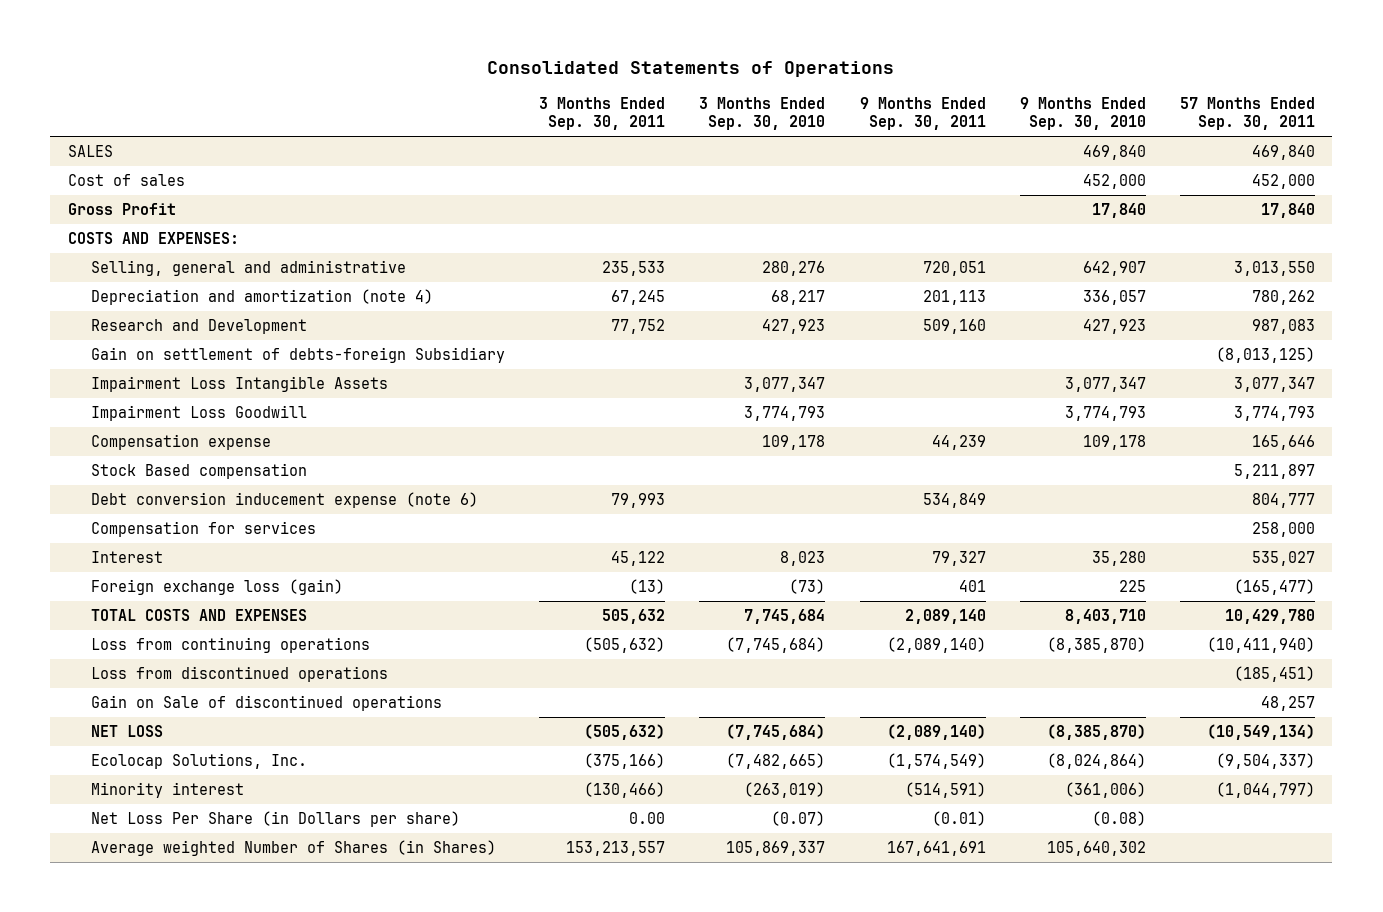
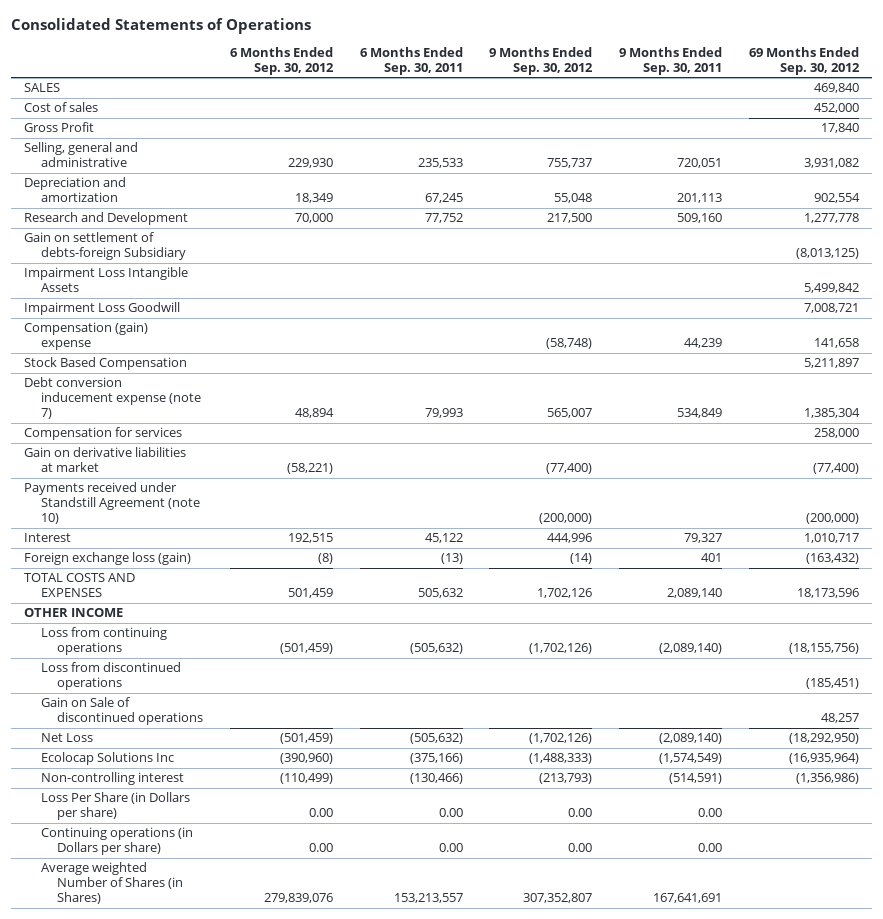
[539,96,666,131] 3 Months Ended Sep. 30, 2011 -> none
[699,96,826,131] 3 Months Ended Sep. 30, 2010 -> none
[1019,96,1146,131] 9 Months Ended Sep. 30, 2010 -> none
[1180,96,1316,131] 57 Months Ended Sep. 30, 2011 -> none
none -> [229,46,334,75] 6 Months Ended Sep. 30, 2012
none -> [359,46,463,75] 6 Months Ended Sep. 30, 2011
none -> [489,46,594,75] 9 Months Ended Sep. 30, 2012
none -> [748,46,860,75] 69 Months Ended Sep. 30, 2012
[67,232,239,245] COSTS AND EXPENSES: -> none
[90,289,433,306] Depreciation and amortization (note 4) -> [24,177,127,203] Depreciation and amortization
[90,434,271,451] Compensation expense -> [24,322,149,351] Compensation (gain) expense
[90,463,307,480] Stock Based compensation -> [24,357,188,371] Stock Based Compensation
[90,492,478,509] Debt conversion inducement expense (note 6) -> [24,377,201,420] Debt conversion inducement expense (note 7)
none -> [24,447,187,473] Gain on derivative liabilities at market
none -> [24,482,200,525] Payments received under Standstill Agreement (note 10)
none -> [24,608,124,618] OTHER INCOME
[90,725,163,738] NET LOSS -> [40,733,93,743] Net Loss
[90,753,307,770] Ecolocap Solutions, Inc. -> [40,752,174,766] Ecolocap Solutions Inc
[90,782,244,799] Minority interest -> [40,772,184,786] Non-controlling interest
none -> [40,792,190,821] Loss Per Share (in Dollars per share)
[90,811,460,828] Net Loss Per Share (in Dollars per share) -> [40,827,193,856] Continuing operations (in Dollars per share)
[931,811,986,827] (0.01) -> [698,843,723,853] 0.00

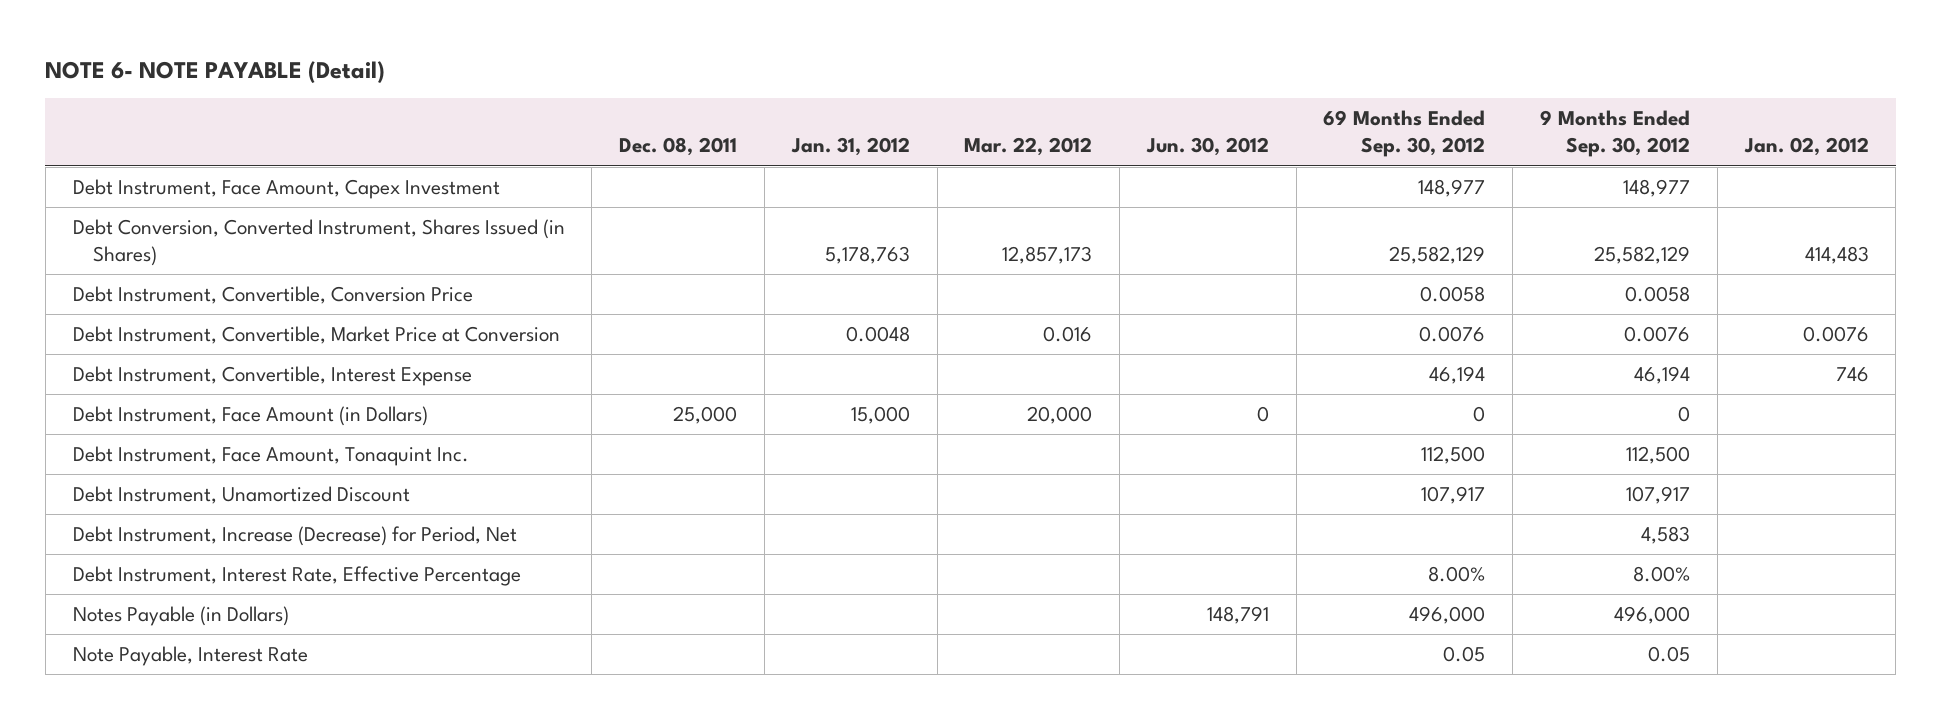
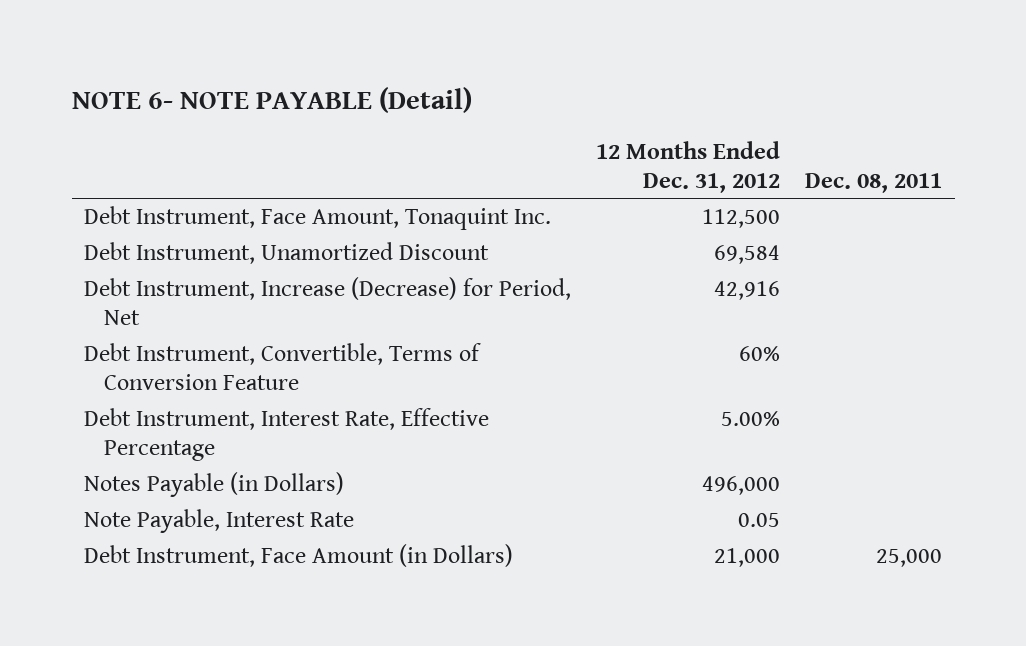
[790,137,910,157] Jan. 31, 2012 -> none
[964,137,1093,157] Mar. 22, 2012 -> none
[1145,137,1269,157] Jun. 30, 2012 -> none
[1323,110,1486,158] 69 Months Ended Sep. 30, 2012 -> none
[1540,110,1691,158] 9 Months Ended Sep. 30, 2012 -> none
[1743,137,1869,157] Jan. 02, 2012 -> none
none -> [596,140,781,193] 12 Months Ended Dec. 31, 2012
[72,179,500,200] Debt Instrument, Face Amount, Capex Investment -> none
[72,219,565,266] Debt Conversion, Converted Instrument, Shares Issued (in Shares) -> none
[72,286,473,305] Debt Instrument, Convertible, Conversion Price -> none
[72,326,560,345] Debt Instrument, Convertible, Market Price at Conversion -> none
[72,366,472,387] Debt Instrument, Convertible, Interest Expense -> none
none -> [84,343,482,391] Debt Instrument, Convertible, Terms of Conversion Feature
[72,406,428,427] Debt Instrument, Face Amount (in Dollars) -> [84,544,514,568] Debt Instrument, Face Amount (in Dollars)

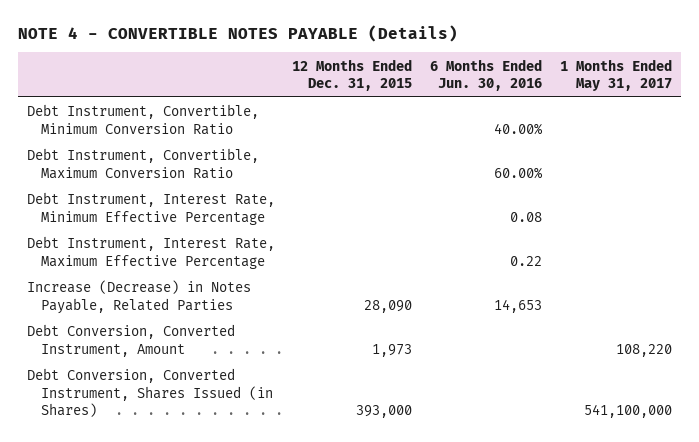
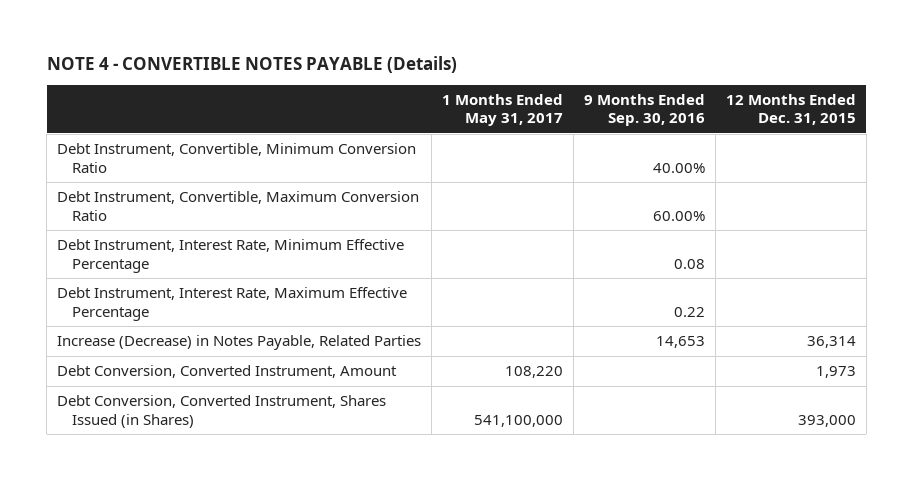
[430,58,543,91] 6 Months Ended Jun. 30, 2016 -> none
none -> [583,94,705,127] 9 Months Ended Sep. 30, 2016
[364,299,413,313] 28,090 -> [806,336,856,349] 36,314

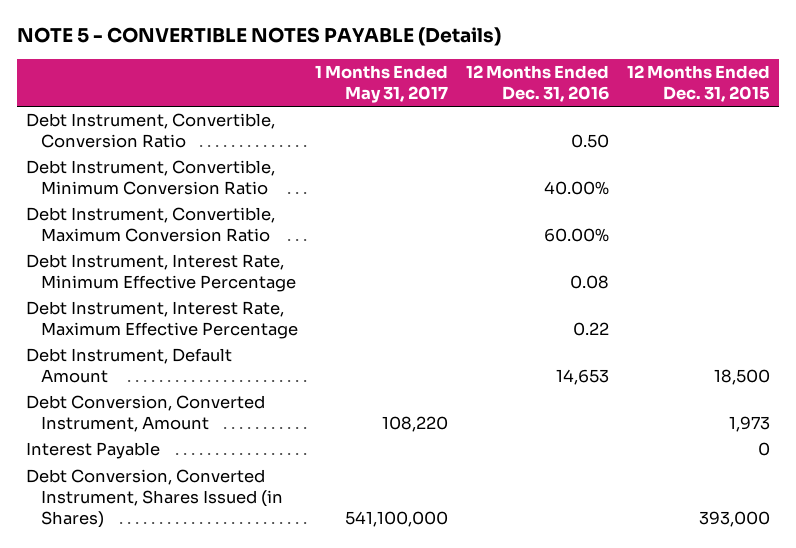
[46,55,457,73] NOTE 4 - CONVERTIBLE NOTES PAYABLE (Details) -> [16,27,501,47] NOTE 5 - CONVERTIBLE NOTES PAYABLE (Details)
[583,94,705,127] 9 Months Ended Sep. 30, 2016 -> none
none -> [466,64,610,102] 12 Months Ended Dec. 31, 2016
none -> [25,113,275,149] Debt Instrument, Convertible, Conversion Ratio
[57,335,422,351] Increase (Decrease) in Notes Payable, Related Parties -> none
none -> [25,348,232,384] Debt Instrument, Default Amount
none -> [25,442,160,460] Interest Payable

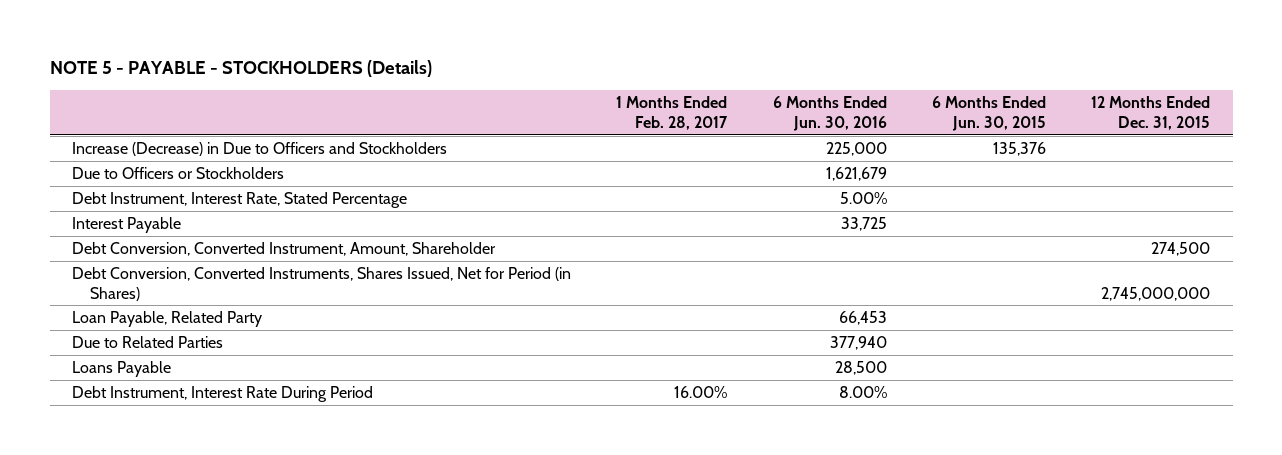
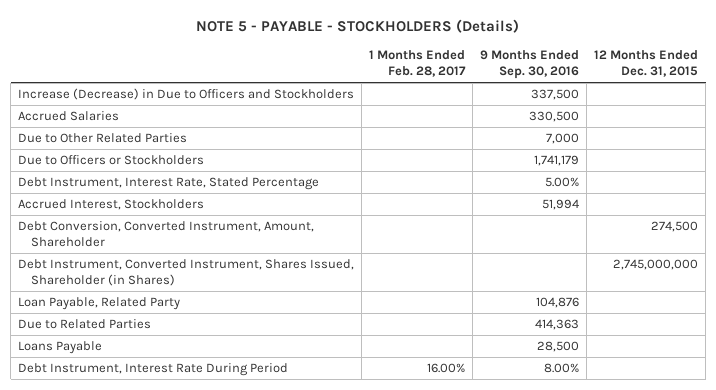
[772,96,887,132] 6 Months Ended Jun. 30, 2016 -> none
[931,96,1046,132] 6 Months Ended Jun. 30, 2015 -> none
none -> [480,49,580,80] 9 Months Ended Sep. 30, 2016
none -> [18,110,120,121] Accrued Salaries
none -> [18,132,188,143] Due to Other Related Parties
[72,216,182,233] Interest Payable -> none
none -> [18,198,205,210] Accrued Interest, Stockholders
[72,266,572,301] Debt Conversion, Converted Instruments, Shares Issued, Net for Period (in Shares) -> [18,258,355,287] Debt Instrument, Converted Instrument, Shares Issued, Shareholder (in Shares)

